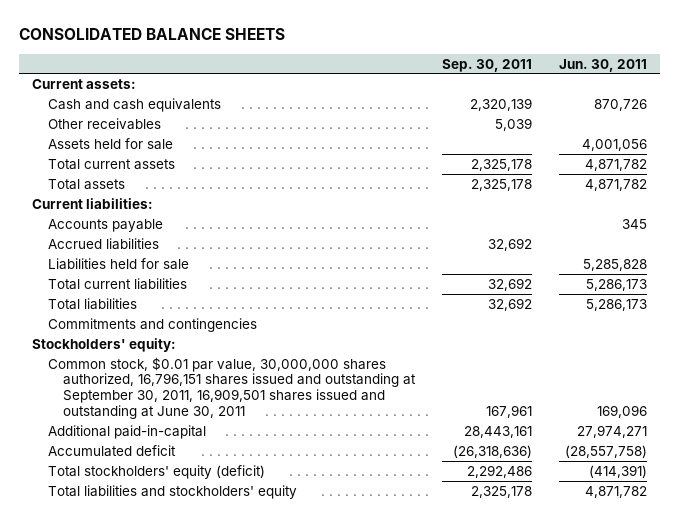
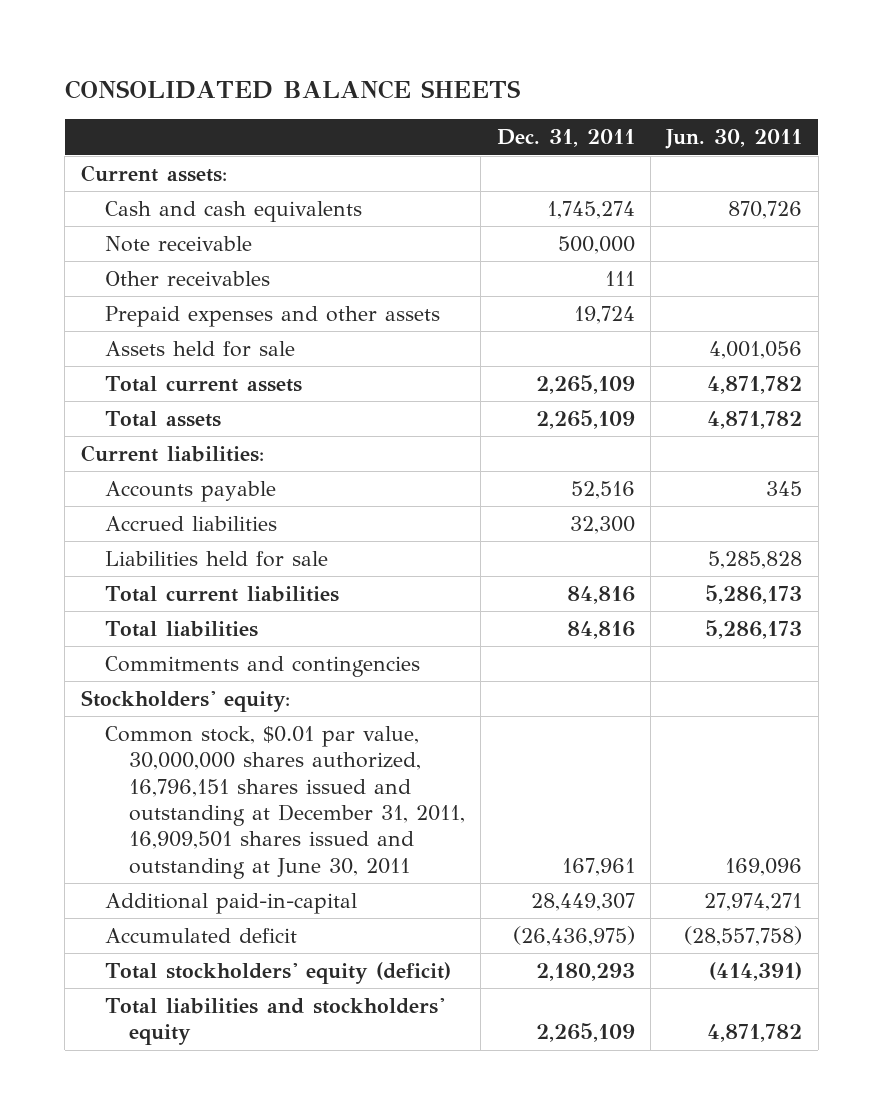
[442,58,533,72] Sep. 30, 2011 -> none
none -> [496,129,635,148] Dec. 31, 2011
none -> [104,235,252,252] Note receivable
none -> [104,305,440,327] Prepaid expenses and other assets
[47,356,417,419] Common stock, $0.01 par value, 30,000,000 shares authorized, 16,796,151 shares issued and outstanding at September 30, 2011, 16,909,501 shares issued and outstanding at June 30, 2011 -> [104,725,465,879] Common stock, $0.01 par value, 30,000,000 shares authorized, 16,796,151 shares issued and outstanding at December 31, 2011, 16,909,501 shares issued and outstanding at June 30, 2011

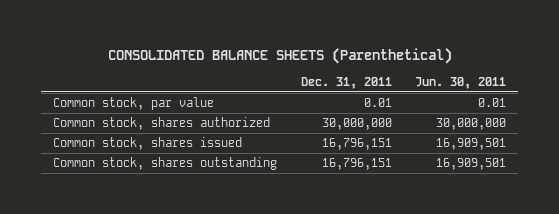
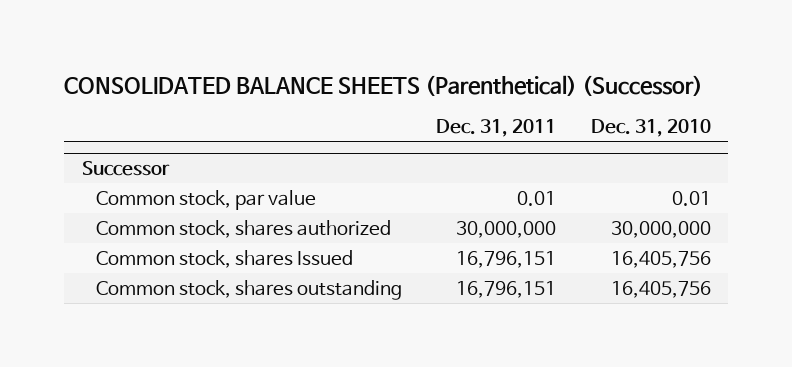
[107,47,452,64] CONSOLIDATED BALANCE SHEETS (Parenthetical) -> [64,75,704,97] CONSOLIDATED BALANCE SHEETS (Parenthetical) (Successor)
[415,77,507,90] Jun. 30, 2011 -> none
none -> [590,119,711,138] Dec. 31, 2010
none -> [81,160,170,176] Successor
[52,137,242,151] Common stock, shares issued -> [95,249,353,268] Common stock, shares Issued

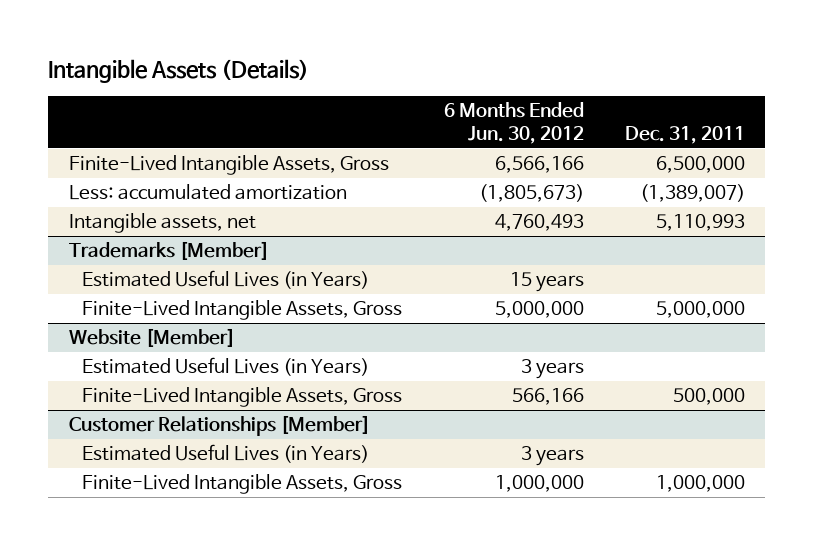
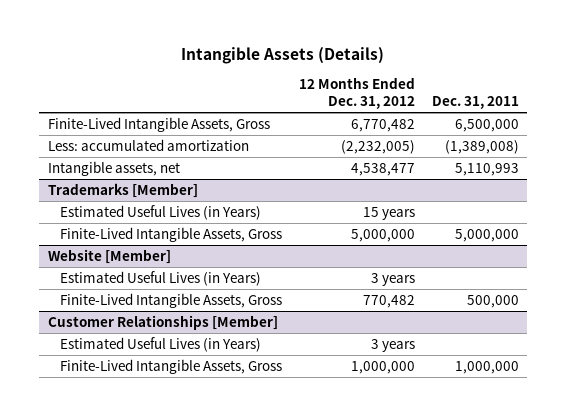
[443,102,584,144] 6 Months Ended Jun. 30, 2012 -> none
none -> [298,77,415,110] 12 Months Ended Dec. 31, 2012
[639,184,745,203] (1,389,007) -> [444,139,519,154] (1,389,008)

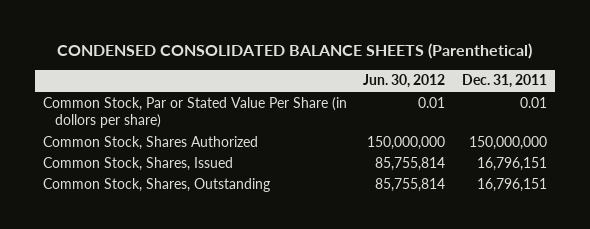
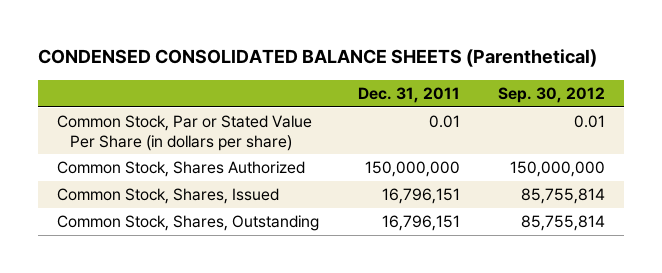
[363,74,446,89] Jun. 30, 2012 -> none
none -> [497,86,605,103] Sep. 30, 2012
[43,96,348,128] Common Stock, Par or Stated Value Per Share (in dollors per share) -> [57,115,313,151] Common Stock, Par or Stated Value Per Share (in dollars per share)

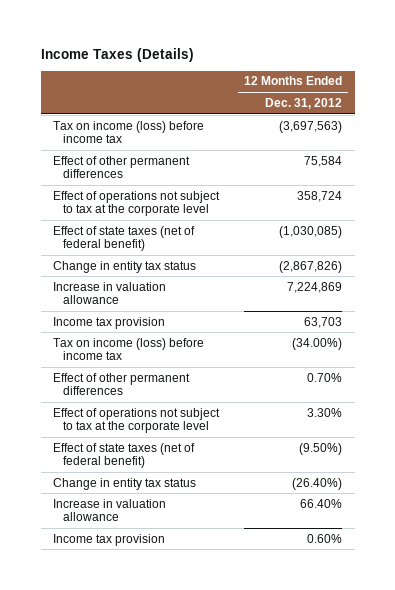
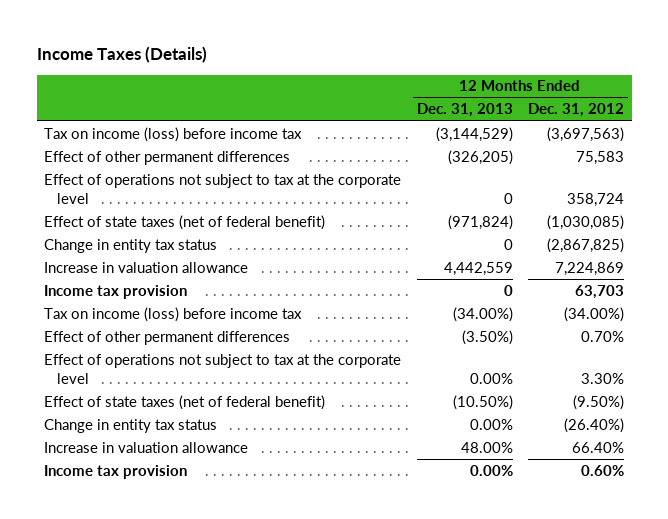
none -> [416,103,513,118] Dec. 31, 2013
[304,155,343,167] 75,584 -> [575,150,624,165] 75,583
[279,260,343,273] (2,867,826) -> [546,237,624,253] (2,867,825)

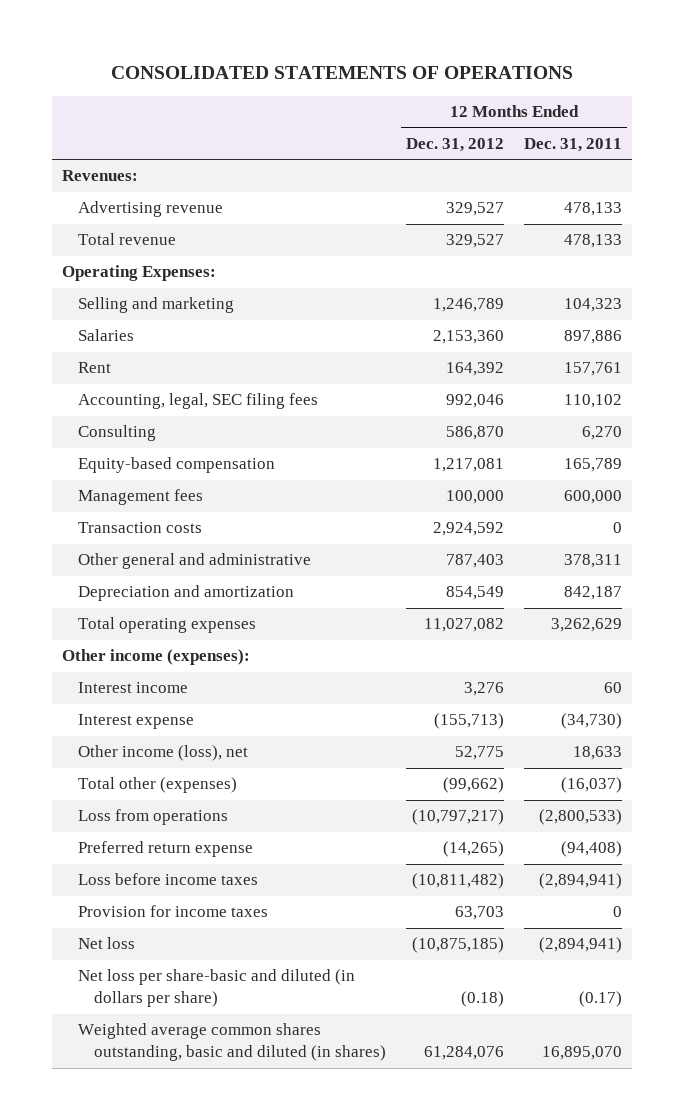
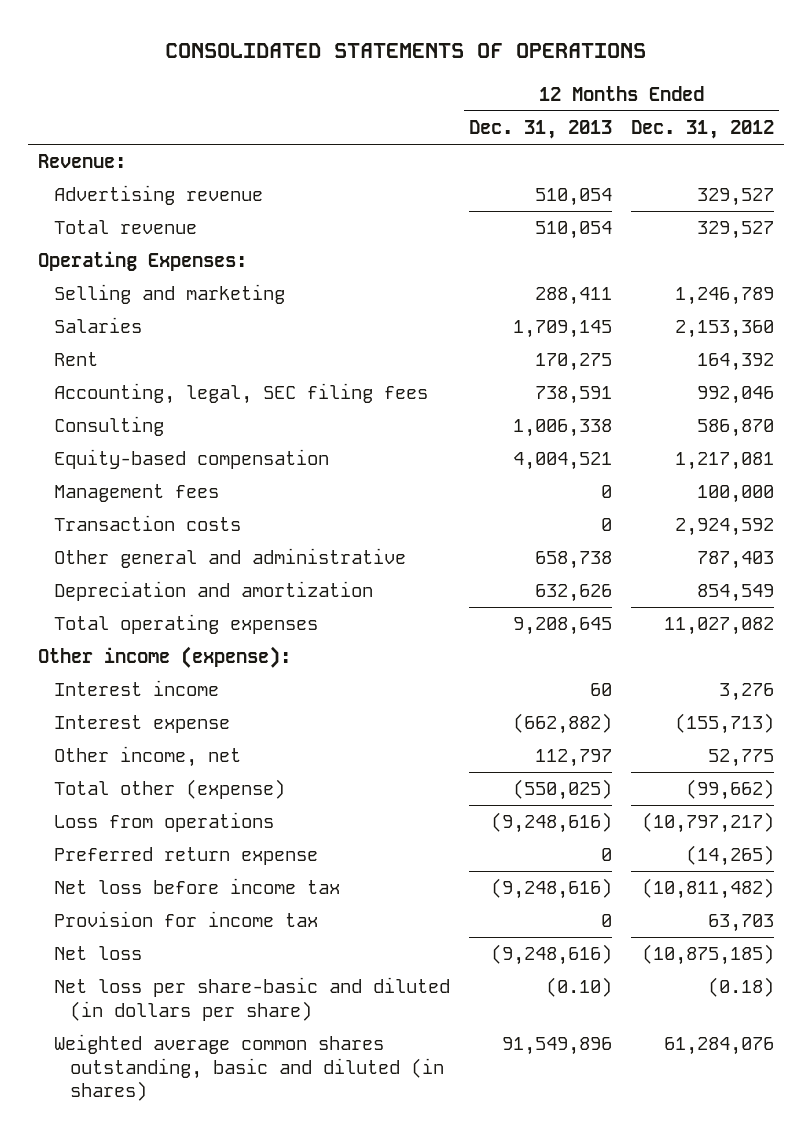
[523,137,622,152] Dec. 31, 2011 -> none
none -> [469,120,613,140] Dec. 31, 2013
[62,170,139,182] Revenues: -> [37,154,126,169] Revenue:
[62,649,251,666] Other income (expenses): -> [37,646,291,669] Other income (expense):
[78,745,249,762] Other income (loss), net -> [54,746,242,768] Other income, net
[78,777,238,794] Total other (expenses) -> [54,779,286,800] Total other (expense)
[78,873,259,886] Loss before income taxes -> [54,878,341,895] Net loss before income tax
[78,905,269,918] Provision for income taxes -> [54,911,319,928] Provision for income tax

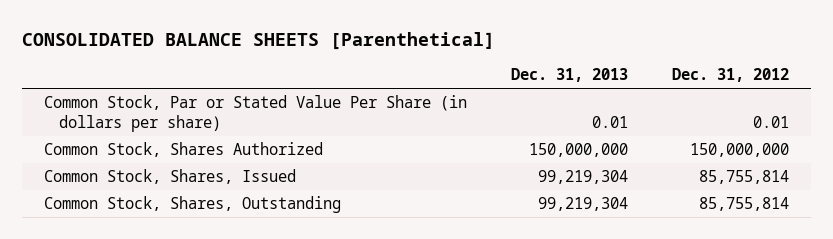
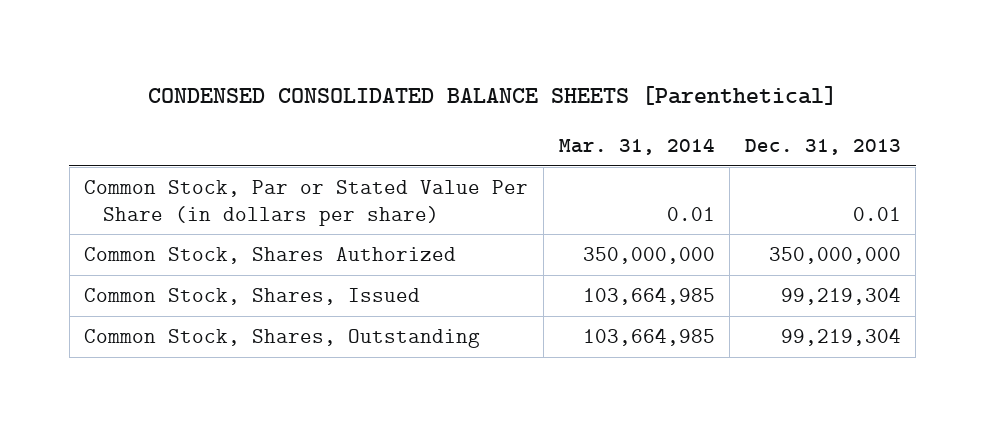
[21,31,495,50] CONSOLIDATED BALANCE SHEETS [Parenthetical] -> [147,86,837,106] CONDENSED CONSOLIDATED BALANCE SHEETS [Parenthetical]
[672,68,790,83] Dec. 31, 2012 -> none
none -> [558,137,715,155] Mar. 31, 2014
[529,143,629,158] 150,000,000 -> [768,247,901,265] 350,000,000

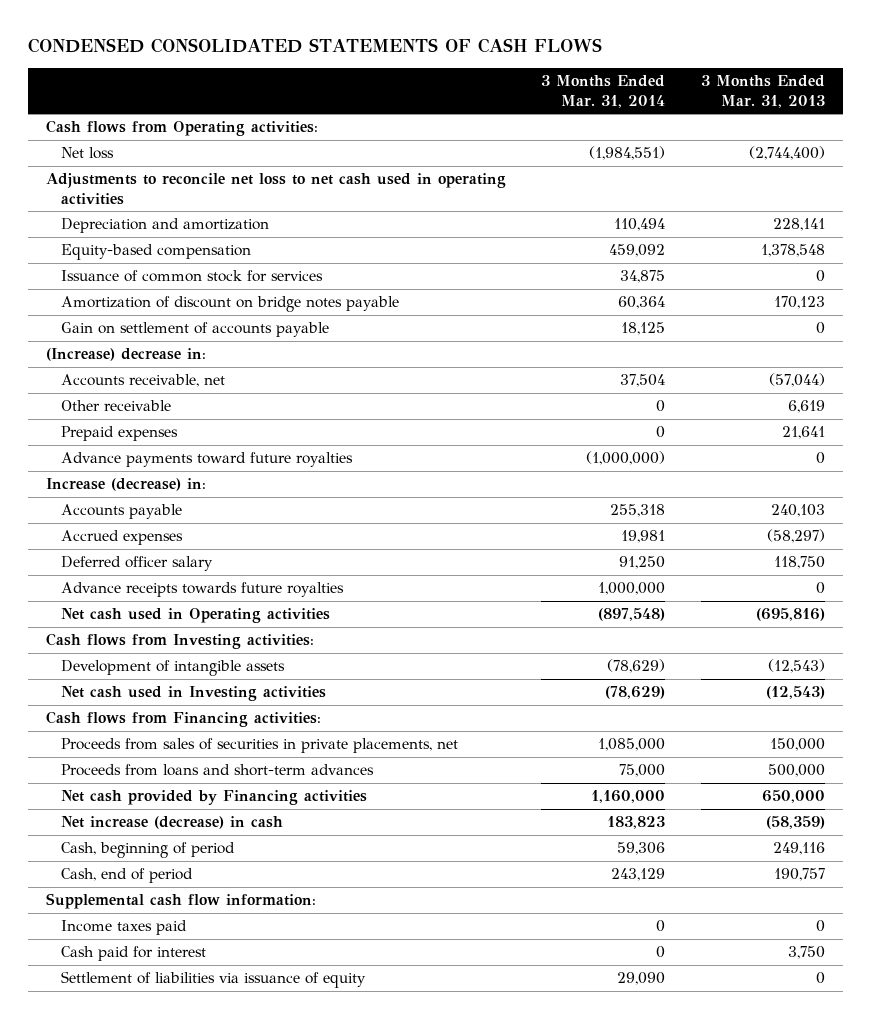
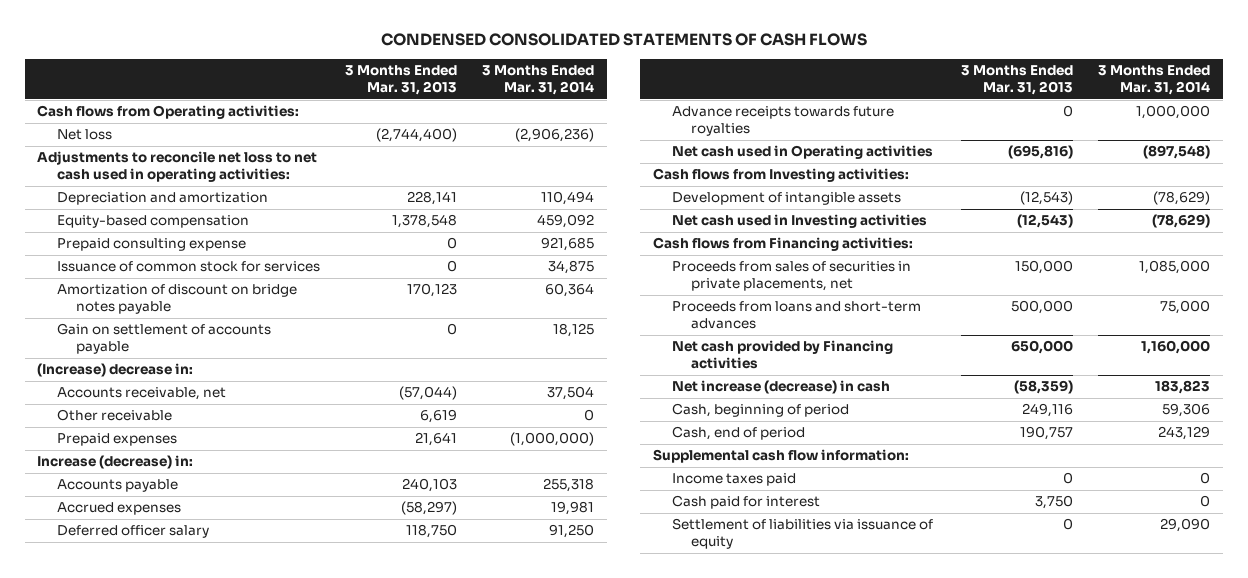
[589,146,666,161] (1,984,551) -> [515,128,595,143] (2,906,236)
[45,173,506,206] Adjustments to reconcile net loss to net cash used in operating activities -> [37,151,318,183] Adjustments to reconcile net loss to net cash used in operating activities:
none -> [56,238,246,252] Prepaid consulting expense
[61,452,354,468] Advance payments toward future royalties -> none
[656,426,666,439] 0 -> [510,432,595,447] (1,000,000)

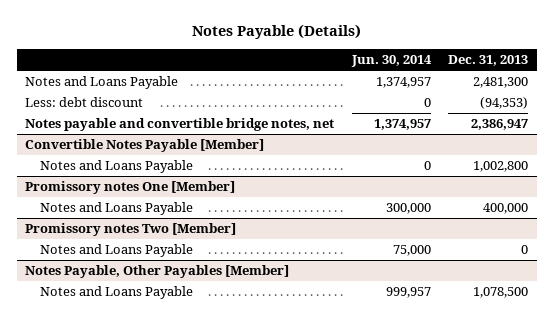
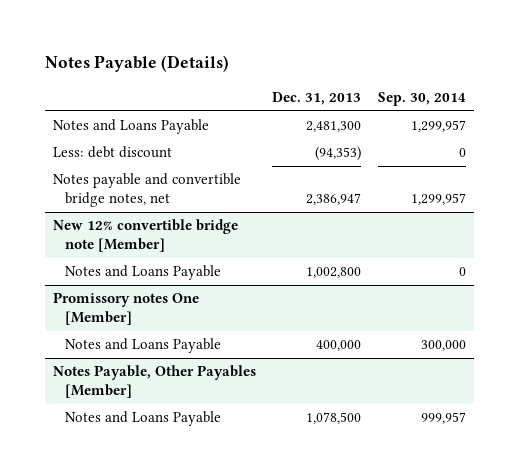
[350,55,432,68] Jun. 30, 2014 -> none
none -> [377,91,466,106] Sep. 30, 2014
[25,139,265,153] Convertible Notes Payable [Member] -> none
none -> [53,219,239,253] New 12% convertible bridge note [Member]
[25,223,237,237] Promissory notes Two [Member] -> none
[39,244,193,258] Notes and Loans Payable -> none

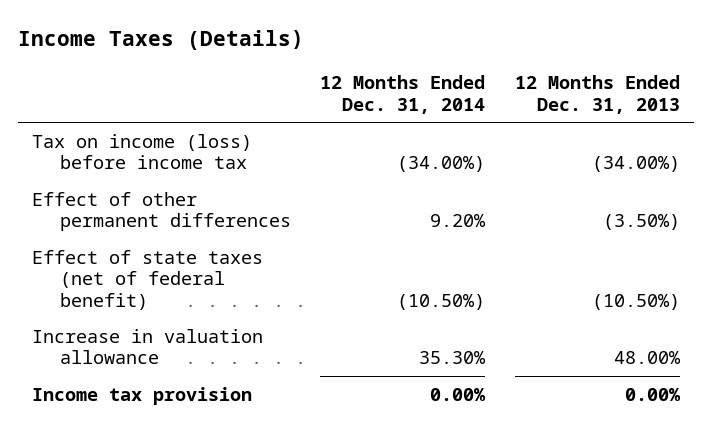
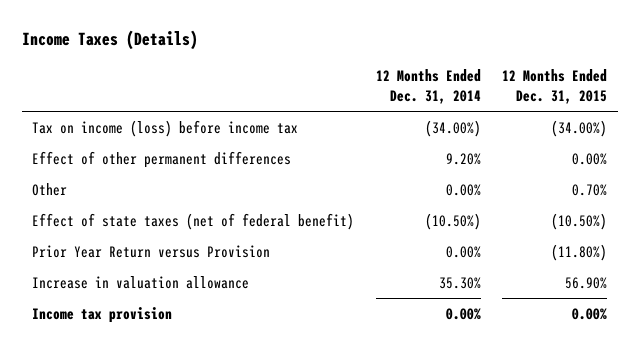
[514,75,680,114] 12 Months Ended Dec. 31, 2013 -> none
none -> [502,69,608,104] 12 Months Ended Dec. 31, 2015
none -> [32,182,68,196] Other
none -> [32,244,271,258] Prior Year Return versus Provision

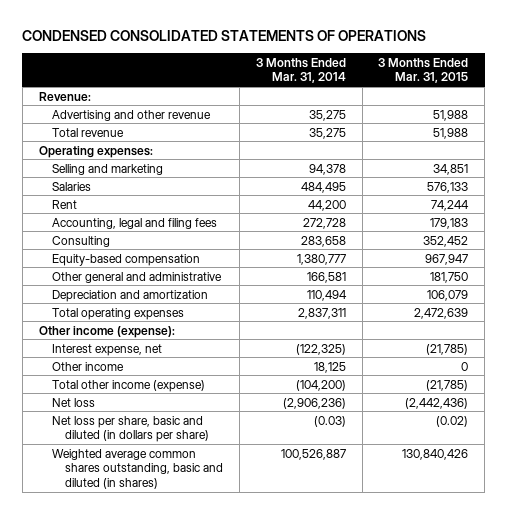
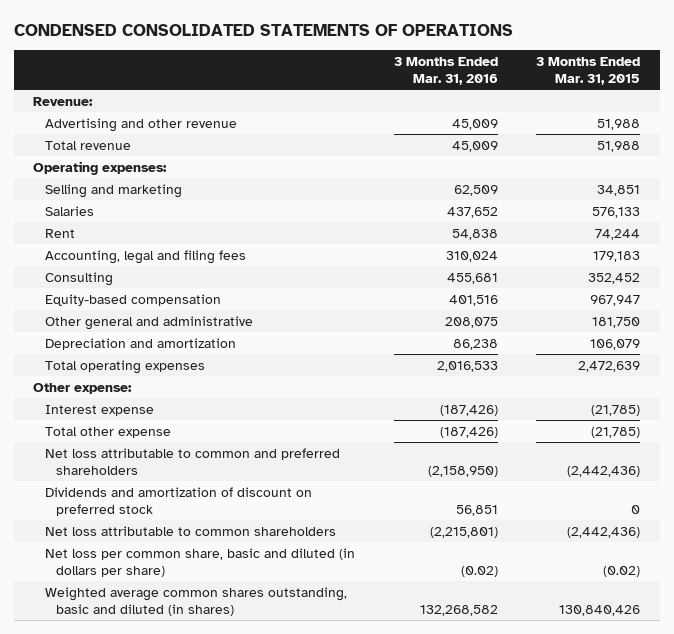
[255,57,346,84] 3 Months Ended Mar. 31, 2014 -> none
none -> [393,57,498,86] 3 Months Ended Mar. 31, 2016
[52,361,125,371] Other income -> none
[38,325,175,338] Other income (expense): -> [33,382,133,394] Other expense:
[52,343,163,356] Interest expense, net -> [44,404,154,416] Interest expense
[52,379,206,392] Total other income (expense) -> [44,426,171,438] Total other expense
[52,397,96,407] Net loss -> [44,447,340,475] Net loss attributable to common and preferred shareholders
none -> [44,486,312,516] Dividends and amortization of discount on preferred stock
none -> [44,525,336,536] Net loss attributable to common shareholders
[52,415,210,443] Net loss per share, basic and diluted (in dollars per share) -> [44,547,355,577] Net loss per common share, basic and diluted (in dollars per share)

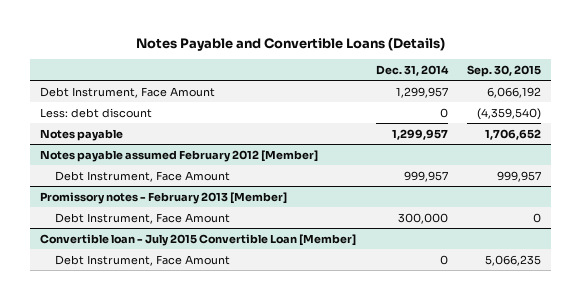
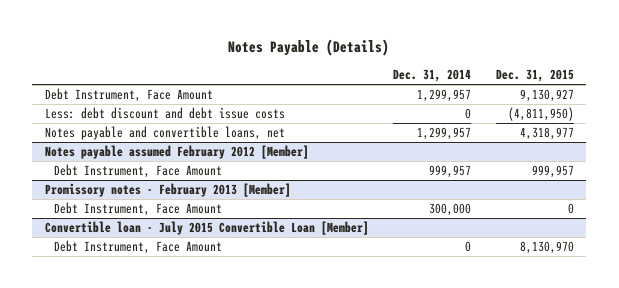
[135,36,445,51] Notes Payable and Convertible Loans (Details) -> [228,39,390,57] Notes Payable (Details)
[467,64,542,77] Sep. 30, 2015 -> none
none -> [496,69,575,83] Dec. 31, 2015
[40,107,153,118] Less: debt discount -> [44,106,285,119] Less: debt discount and debt issue costs
[40,128,124,141] Notes payable -> [44,125,285,140] Notes payable and convertible loans, net

